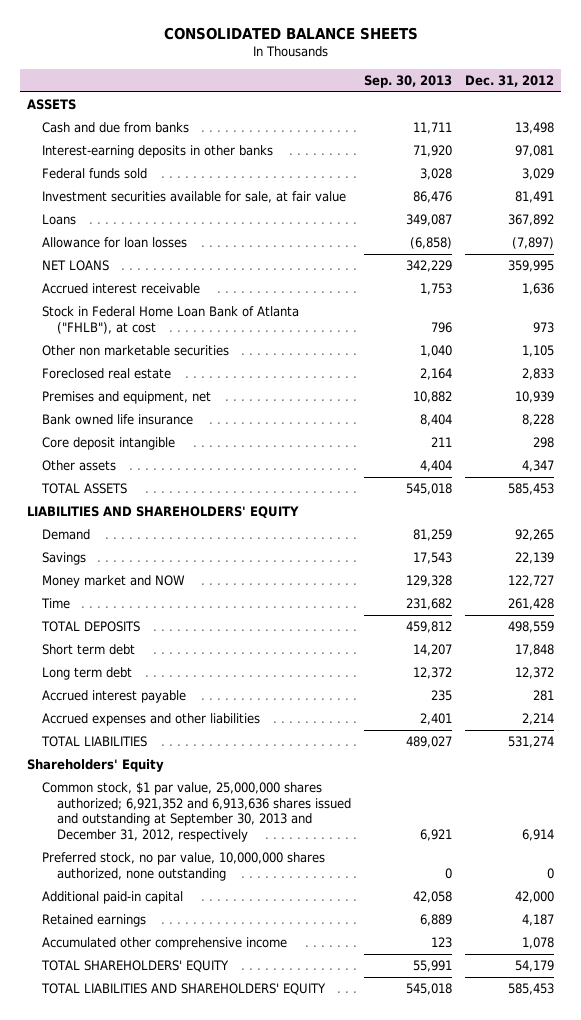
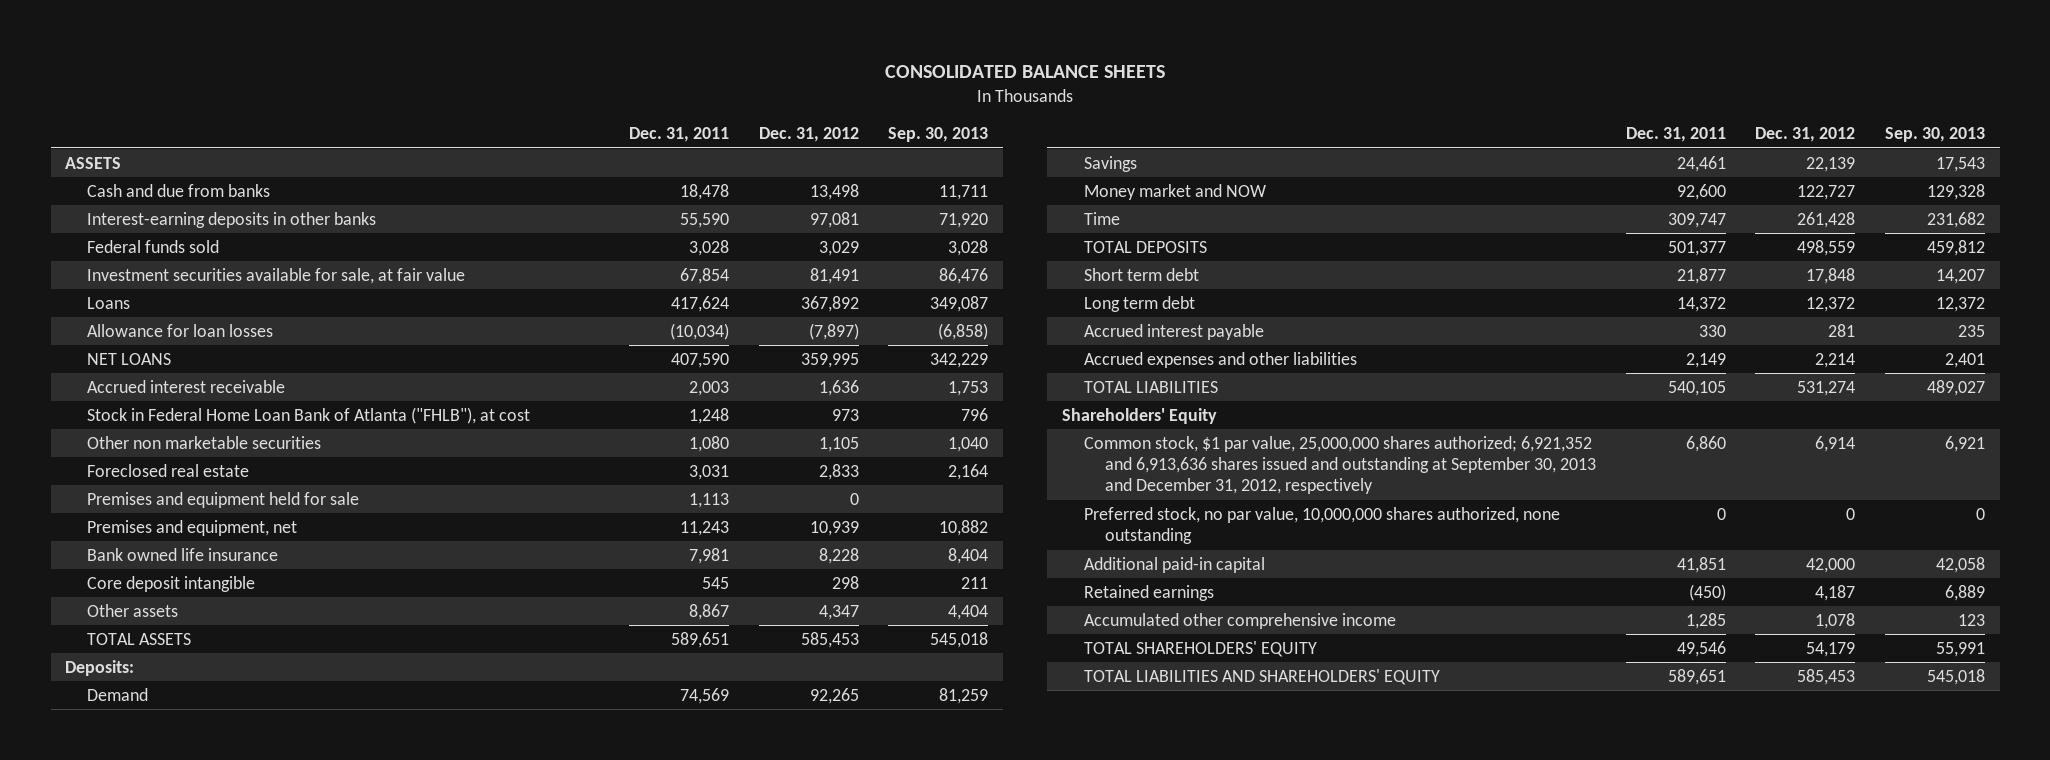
none -> [629,127,730,143] Dec. 31, 2011
none -> [87,491,360,508] Premises and equipment held for sale
[26,506,299,519] LIABILITIES AND SHAREHOLDERS' EQUITY -> none
none -> [65,659,135,676] Deposits:

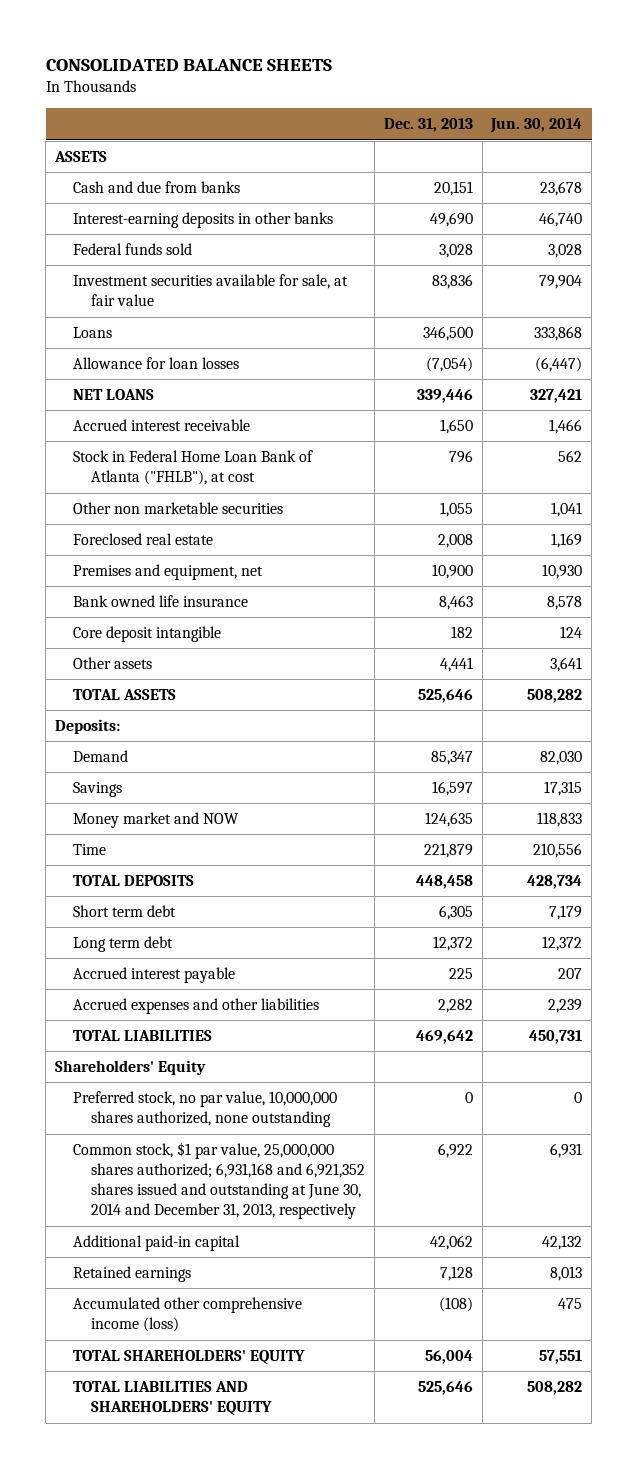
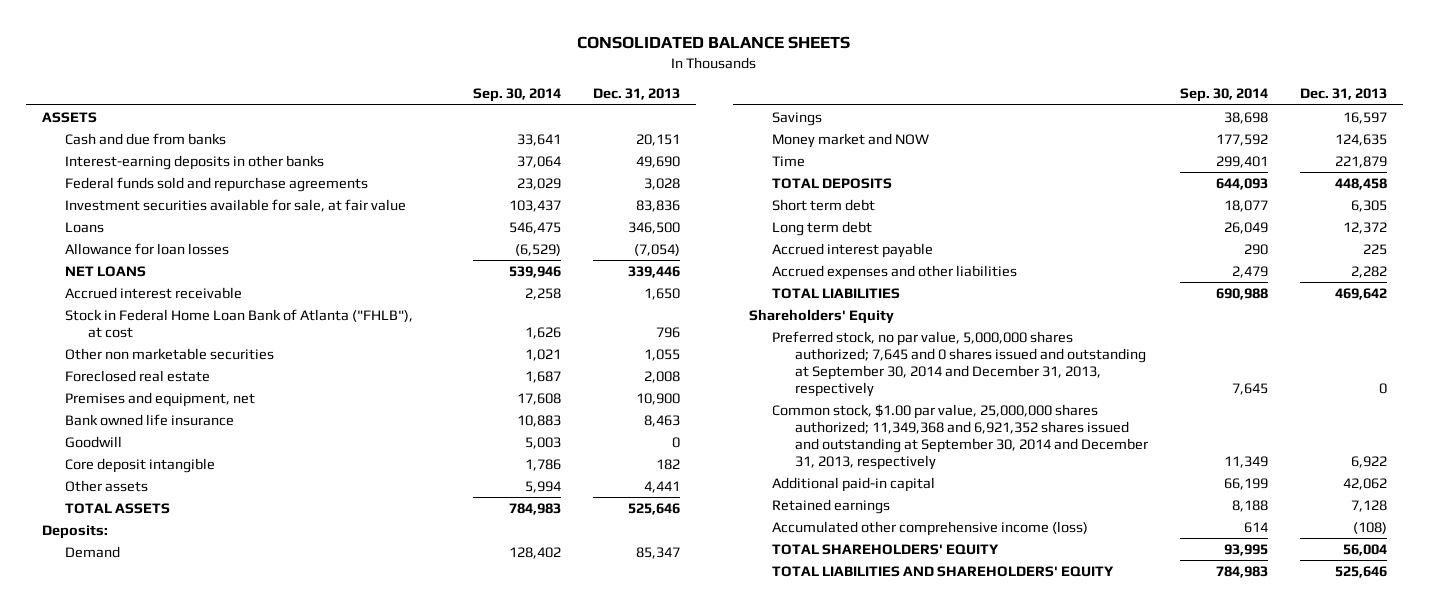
[490,118,583,134] Jun. 30, 2014 -> none
none -> [473,88,562,103] Sep. 30, 2014
[73,243,193,256] Federal funds sold -> [64,176,368,192] Federal funds sold and repurchase agreements
none -> [64,435,122,448] Goodwill
[73,1091,338,1128] Preferred stock, no par value, 10,000,000 shares authorized, none outstanding -> [771,330,1146,397] Preferred stock, no par value, 5,000,000 shares authorized; 7,645 and 0 shares issued and outstanding at September 30, 2014 and December 31, 2013, respectively
[73,1142,366,1220] Common stock, $1 par value, 25,000,000 shares authorized; 6,931,168 and 6,921,352 shares issued and outstanding at June 30, 2014 and December 31, 2013, respectively -> [771,403,1148,470] Common stock, $1.00 par value, 25,000,000 shares authorized; 11,349,368 and 6,921,352 shares issued and outstanding at September 30, 2014 and December 31, 2013, respectively

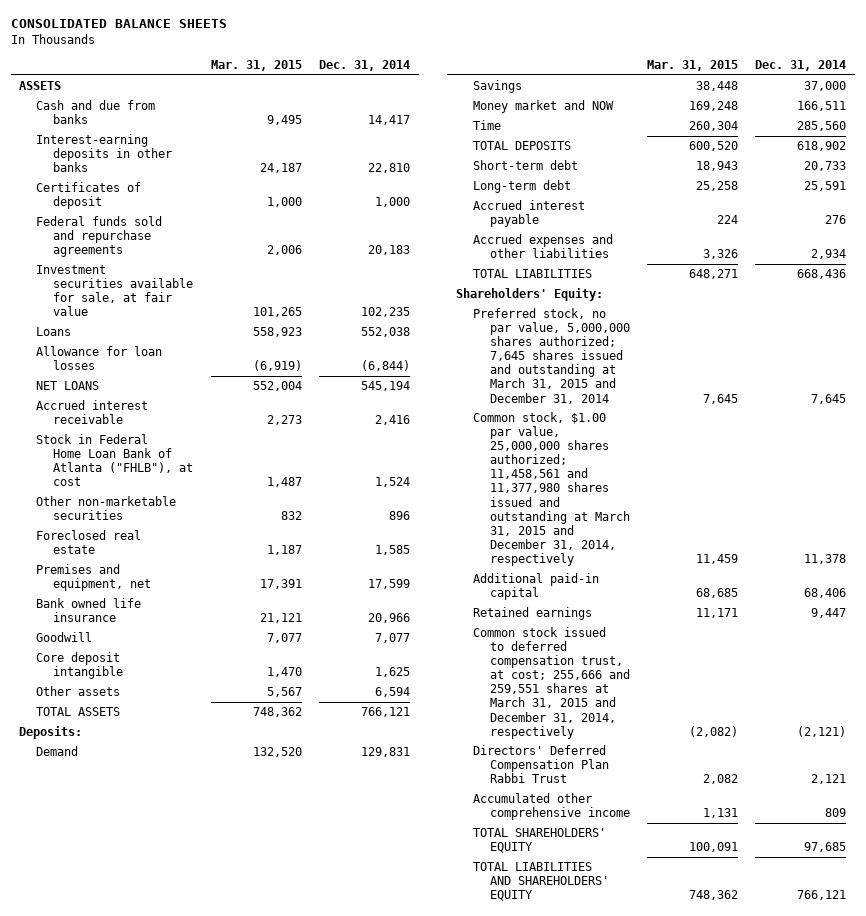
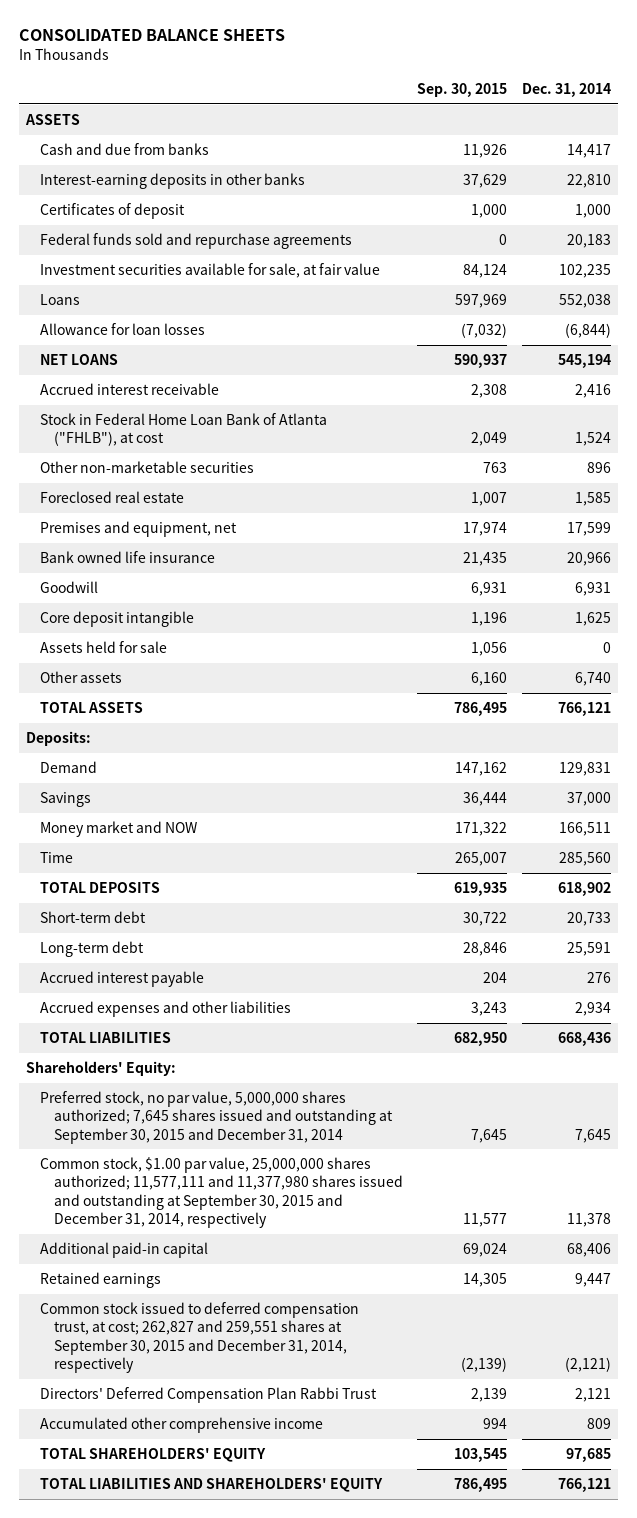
[210,59,302,71] Mar. 31, 2015 -> none
none -> [417,83,508,98] Sep. 30, 2015
[375,633,411,644] 7,077 -> [574,581,611,596] 6,931
none -> [39,640,167,653] Assets held for sale
[375,687,411,698] 6,594 -> [574,671,611,686] 6,740
[472,308,630,404] Preferred stock, no par value, 5,000,000 shares authorized; 7,645 shares issued and outstanding at March 31, 2015 and December 31, 2014 -> [39,1090,393,1144] Preferred stock, no par value, 5,000,000 shares authorized; 7,645 shares issued and outstanding at September 30, 2015 and December 31, 2014
[472,412,630,566] Common stock, $1.00 par value, 25,000,000 shares authorized; 11,458,561 and 11,377,980 shares issued and outstanding at March 31, 2015 and December 31, 2014, respectively -> [39,1156,403,1228] Common stock, $1.00 par value, 25,000,000 shares authorized; 11,577,111 and 11,377,980 shares issued and outstanding at September 30, 2015 and December 31, 2014, respectively
[472,627,630,739] Common stock issued to deferred compensation trust, at cost; 255,666 and 259,551 shares at March 31, 2015 and December 31, 2014, respectively -> [39,1301,359,1373] Common stock issued to deferred compensation trust, at cost; 262,827 and 259,551 shares at September 30, 2015 and December 31, 2014, respectively

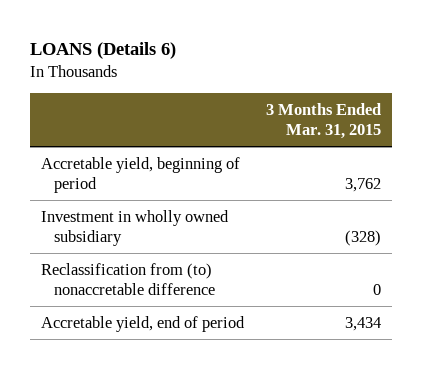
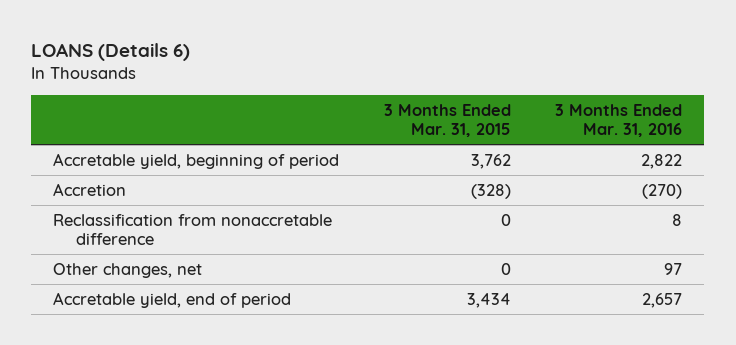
none -> [555,104,683,138] 3 Months Ended Mar. 31, 2016
[41,209,230,246] Investment in wholly owned subsidiary -> [53,182,127,196] Accretion
[41,262,216,295] Reclassification from (to) nonaccretable difference -> [53,213,333,245] Reclassification from nonaccretable difference
none -> [53,262,203,278] Other changes, net

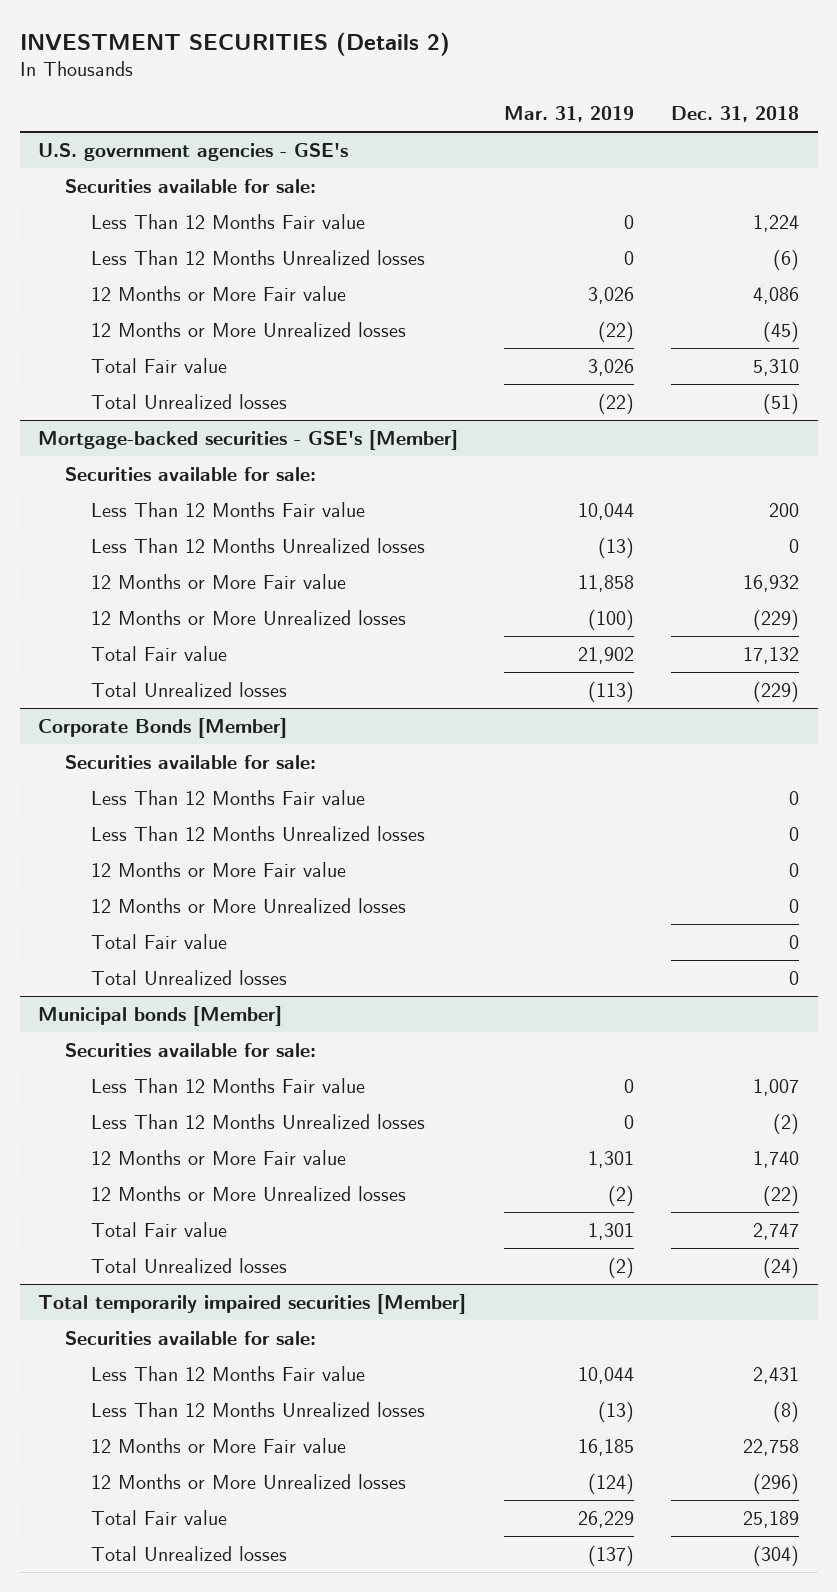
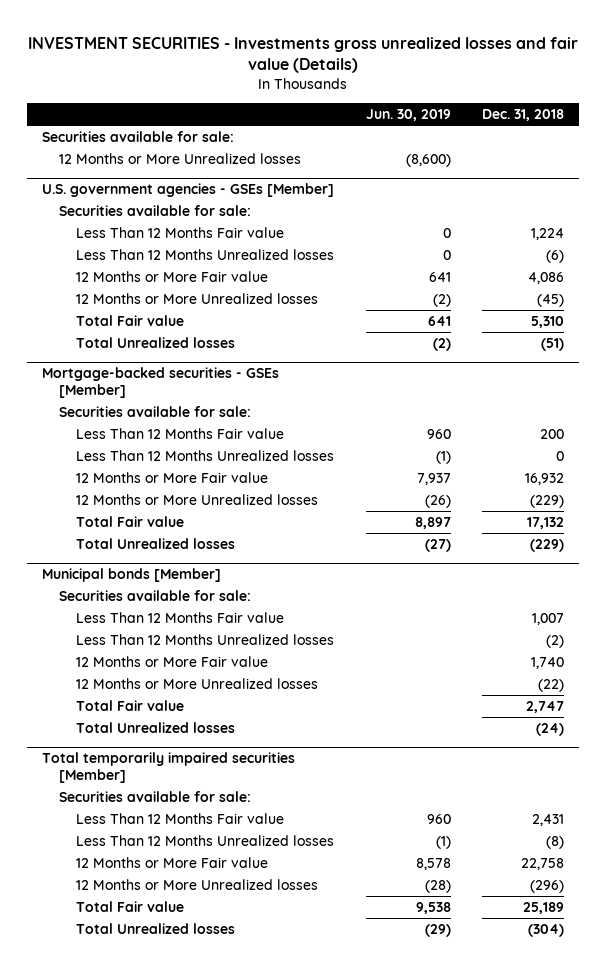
[19,31,450,56] INVESTMENT SECURITIES (Details 2) -> [28,36,579,74] INVESTMENT SECURITIES - Investments gross unrealized losses and fair value (Details)
[503,106,634,123] Mar. 31, 2019 -> none
none -> [365,109,451,122] Jun. 30, 2019
[38,142,349,161] U.S. government agencies - GSE's -> none
none -> [59,152,302,164] 12 Months or More Unrealized losses
none -> [42,183,335,198] U.S. government agencies - GSEs [Member]
none -> [59,204,252,216] Securities available for sale:
[38,429,459,450] Mortgage-backed securities - GSE's [Member] -> [42,367,280,398] Mortgage-backed securities - GSEs [Member]
[38,717,288,738] Corporate Bonds [Member] -> none
[64,754,316,769] Securities available for sale: -> none
[91,789,366,805] Less Than 12 Months Fair value -> none
[91,825,426,841] Less Than 12 Months Unrealized losses -> none
[91,861,347,877] 12 Months or More Fair value -> none
[91,897,407,913] 12 Months or More Unrealized losses -> none
[91,933,228,949] Total Fair value -> none
[91,969,288,985] Total Unrealized losses -> none

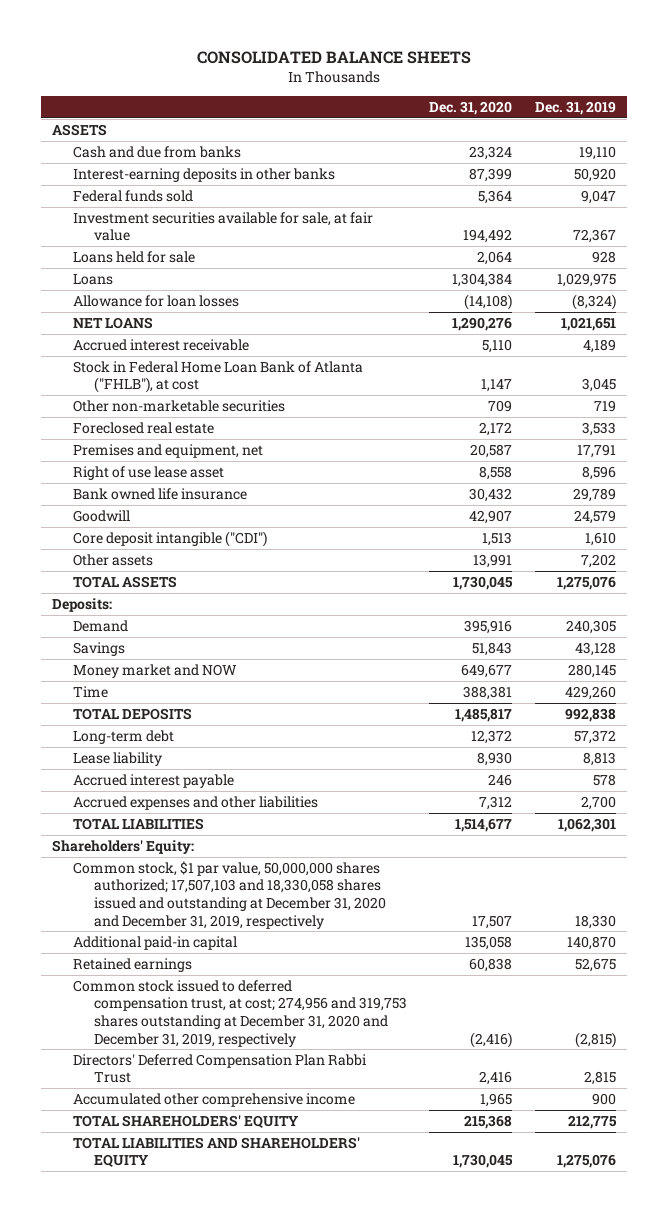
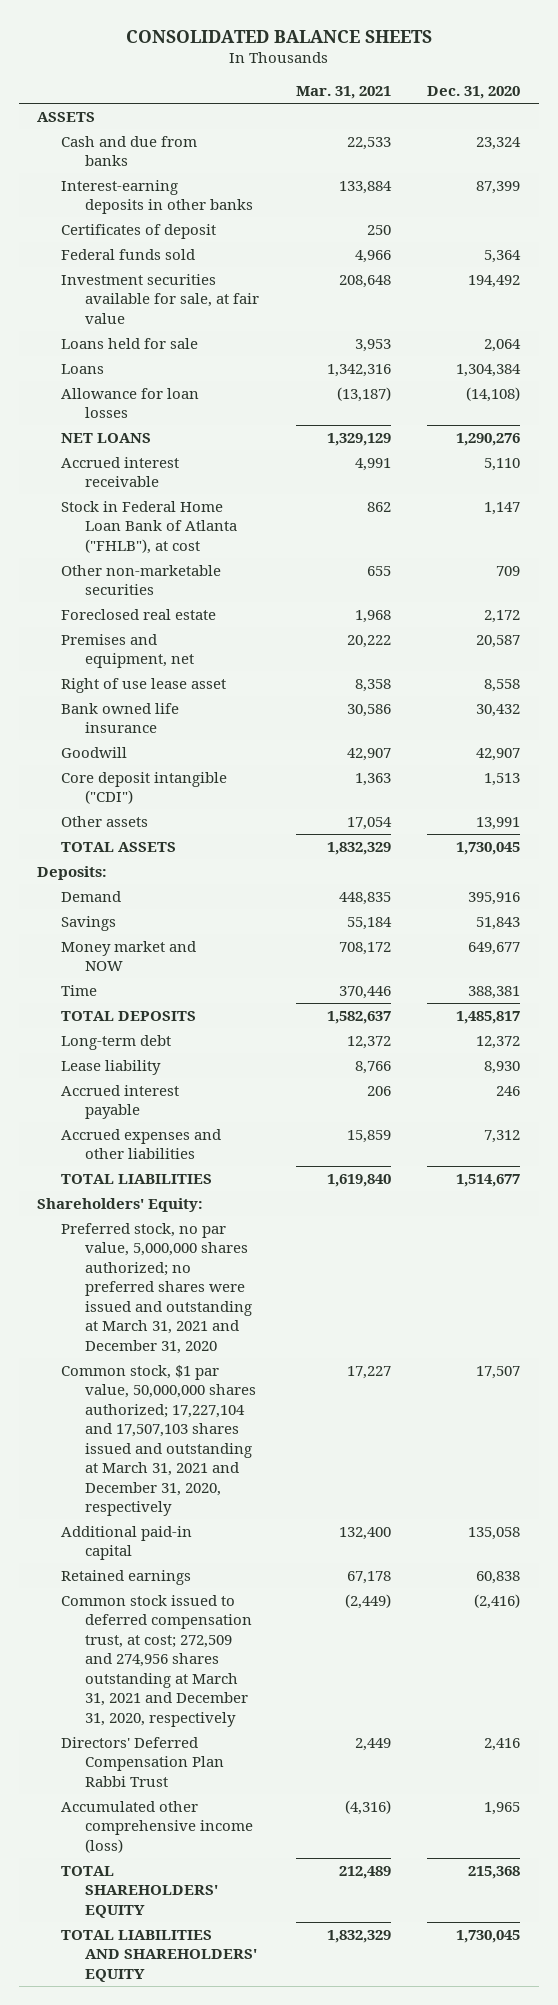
[534,101,616,116] Dec. 31, 2019 -> none
none -> [295,86,391,100] Mar. 31, 2021
none -> [61,223,217,239] Certificates of deposit
none -> [61,1222,253,1354] Preferred stock, no par value, 5,000,000 shares authorized; no preferred shares were issued and outstanding at March 31, 2021 and December 31, 2020
[73,860,387,929] Common stock, $1 par value, 50,000,000 shares authorized; 17,507,103 and 18,330,058 shares issued and outstanding at December 31, 2020 and December 31, 2019, respectively -> [61,1364,257,1517] Common stock, $1 par value, 50,000,000 shares authorized; 17,227,104 and 17,507,103 shares issued and outstanding at March 31, 2021 and December 31, 2020, respectively
[73,979,408,1047] Common stock issued to deferred compensation trust, at cost; 274,956 and 319,753 shares outstanding at December 31, 2020 and December 31, 2019, respectively -> [61,1594,253,1727] Common stock issued to deferred compensation trust, at cost; 272,509 and 274,956 shares outstanding at March 31, 2021 and December 31, 2020, respectively
[73,1092,356,1107] Accumulated other comprehensive income -> [61,1800,254,1853] Accumulated other comprehensive income (loss)

